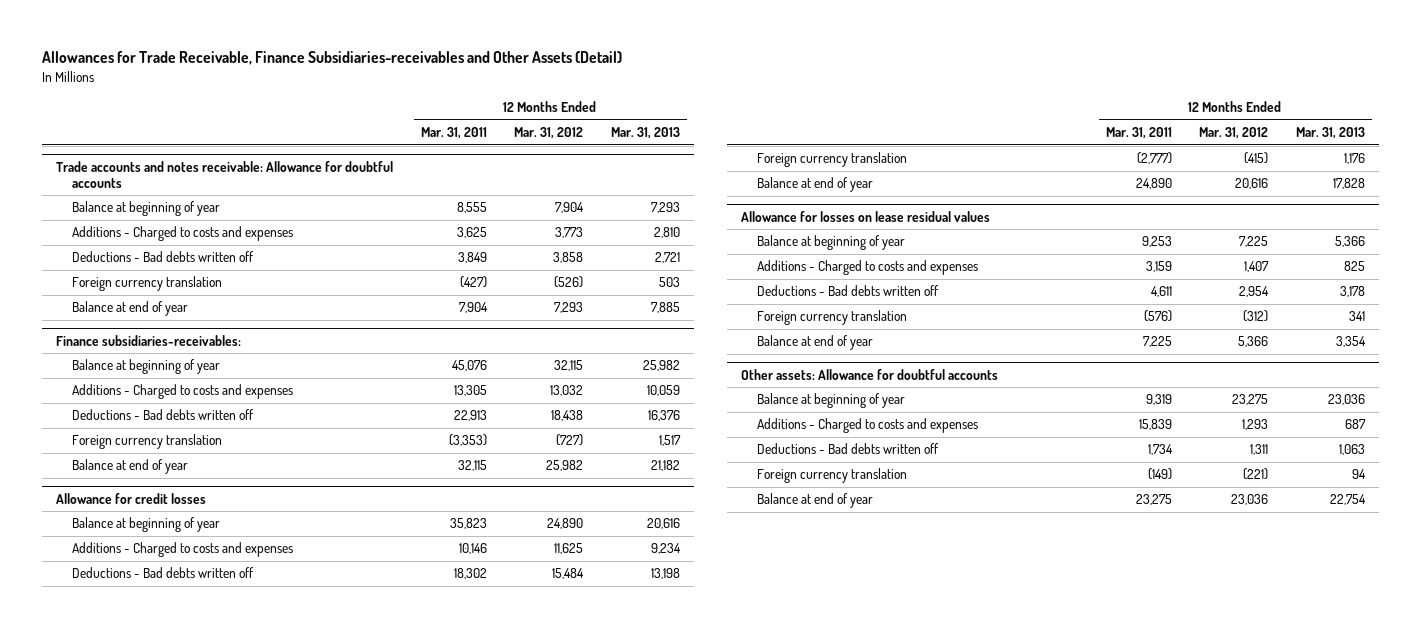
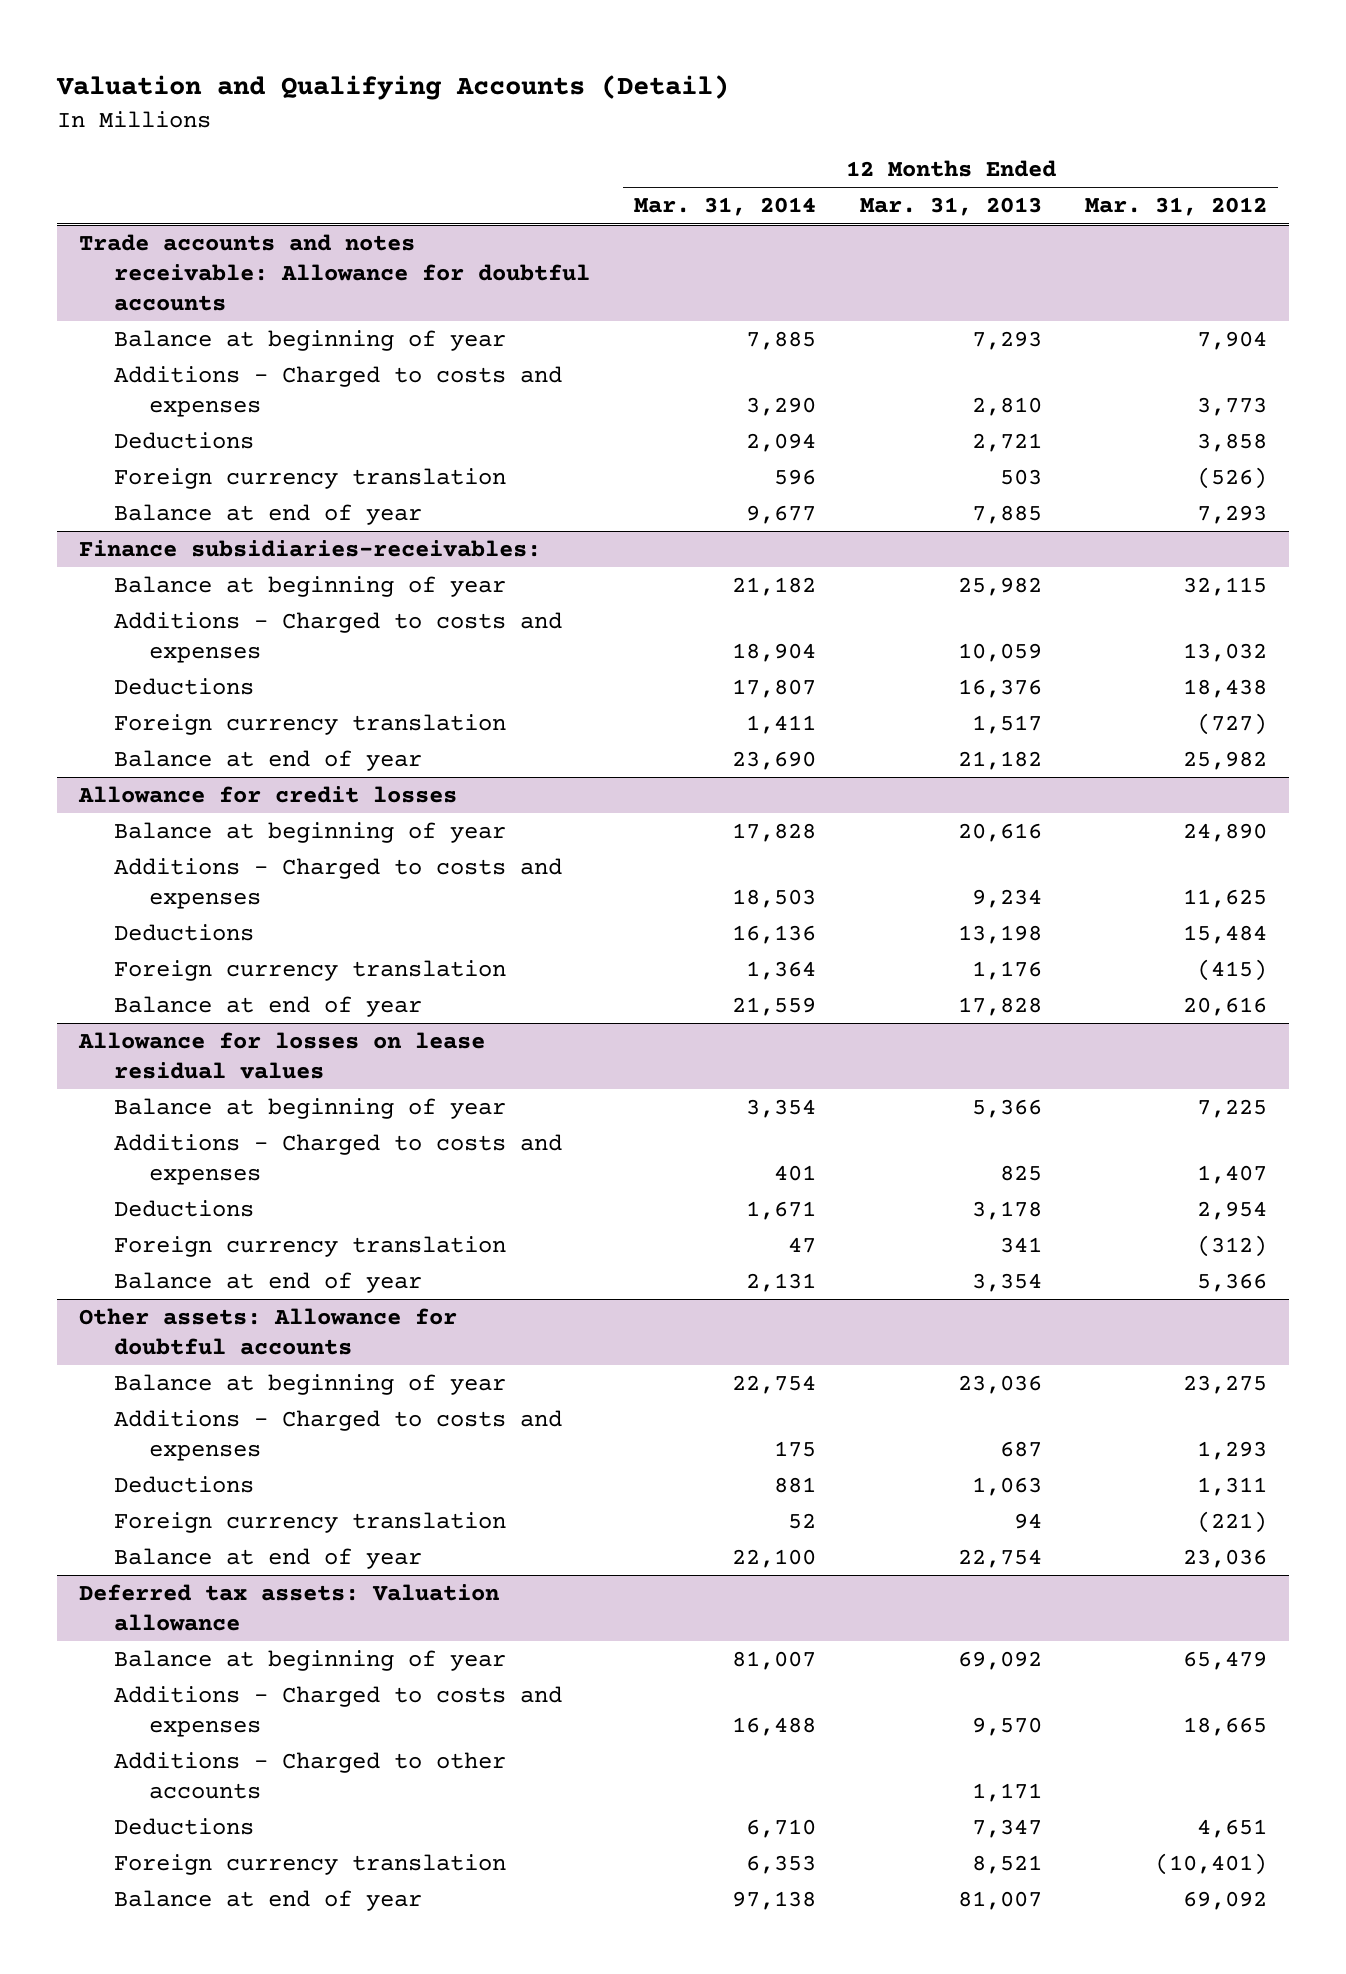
[42,51,623,66] Allowances for Trade Receivable, Finance Subsidiaries-receivables and Other Assets (Detail) -> [56,75,730,101] Valuation and Qualifying Accounts (Detail)
[420,127,487,140] Mar. 31, 2011 -> none
none -> [633,197,816,217] Mar. 31, 2014
[72,251,255,263] Deductions - Bad debts written off -> [114,432,255,450] Deductions
[72,409,255,421] Deductions - Bad debts written off -> [114,678,255,696] Deductions
[72,567,255,579] Deductions - Bad debts written off -> [114,924,255,942] Deductions
[757,285,940,297] Deductions - Bad debts written off -> [114,1200,255,1218] Deductions
[757,443,940,455] Deductions - Bad debts written off -> [114,1476,255,1494] Deductions
none -> [79,1584,501,1631] Deferred tax assets: Valuation allowance
none -> [114,1650,507,1672] Balance at beginning of year
none -> [114,1686,563,1737] Additions - Charged to costs and expenses
none -> [114,1752,507,1799] Additions - Charged to other accounts
none -> [114,1818,255,1836] Deductions
none -> [114,1854,507,1876] Foreign currency translation
none -> [114,1890,423,1912] Balance at end of year

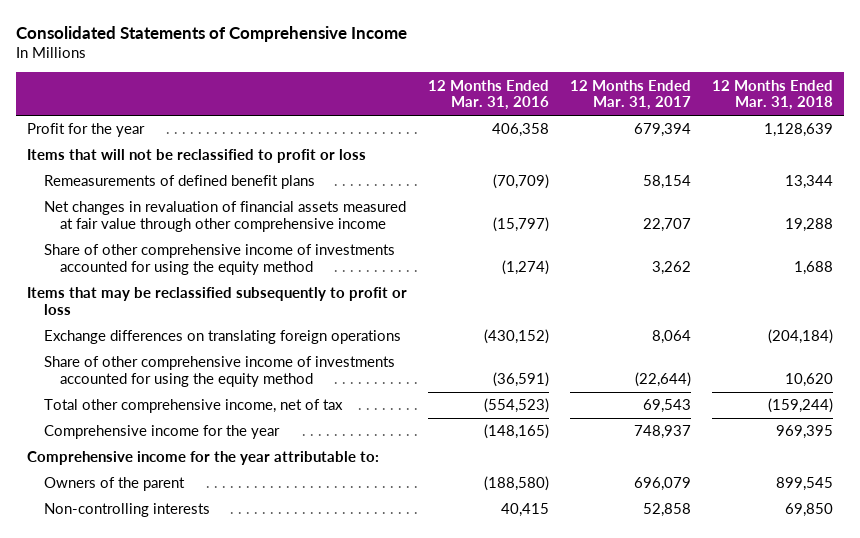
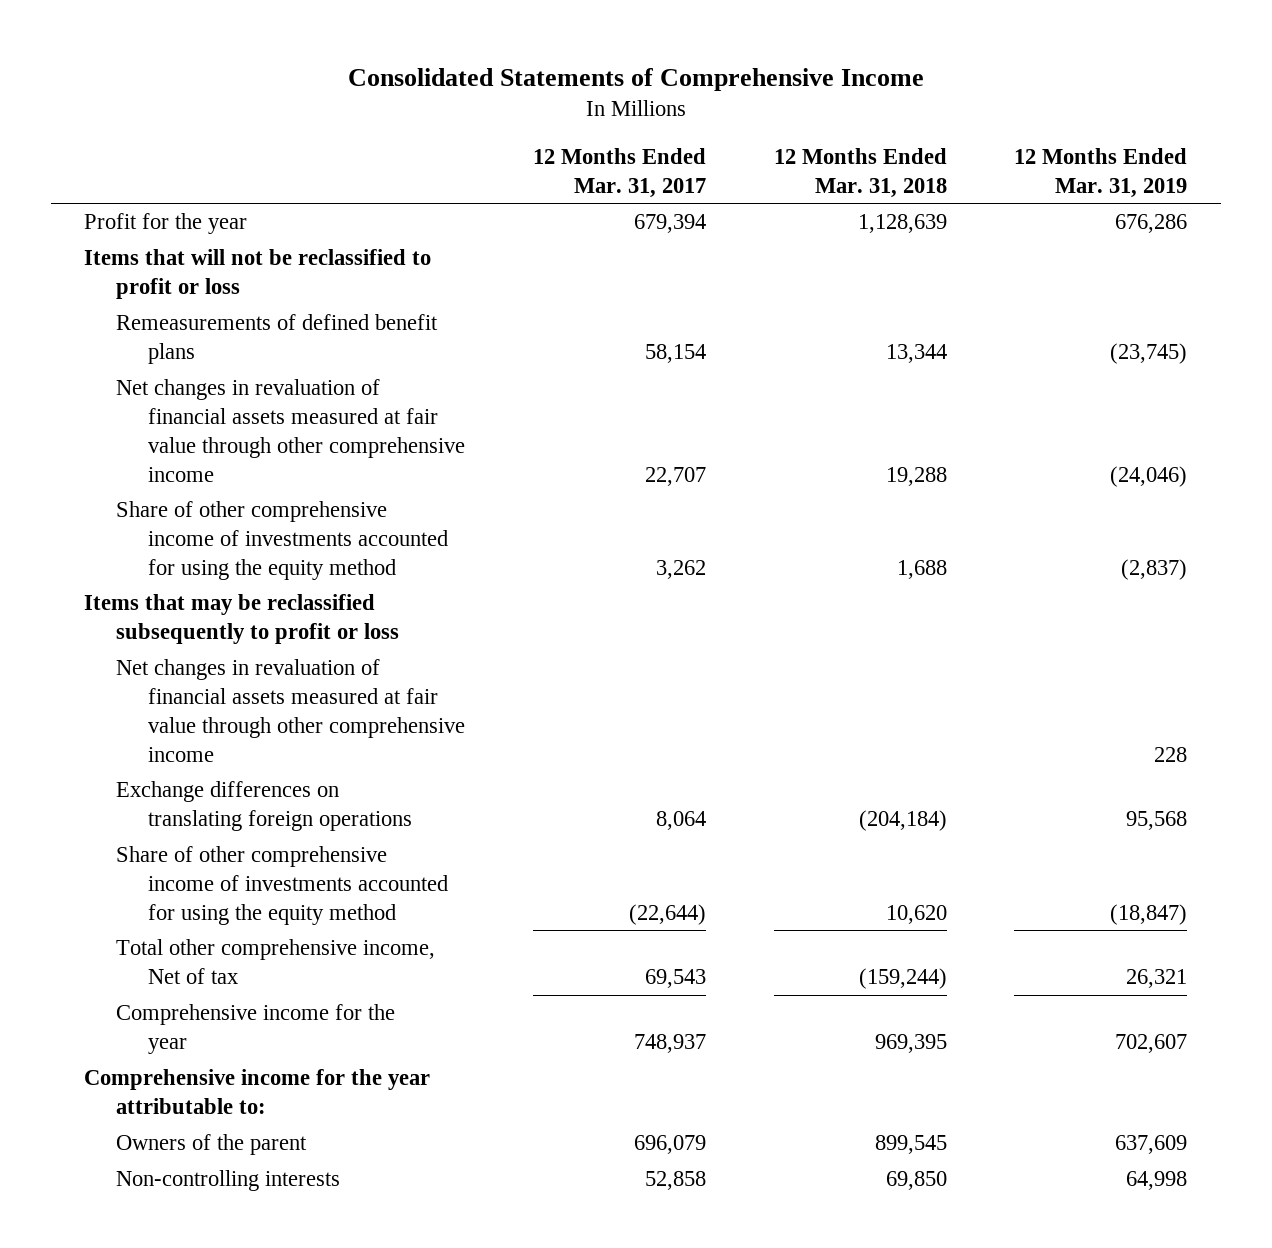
[428,79,550,111] 12 Months Ended Mar. 31, 2016 -> none
none -> [1014,148,1188,198] 12 Months Ended Mar. 31, 2019
none -> [116,659,466,762] Net changes in revaluation of financial assets measured at fair value through other comprehensive income
[43,399,343,414] Total other comprehensive income, net of tax -> [116,939,436,985] Total other comprehensive income, Net of tax

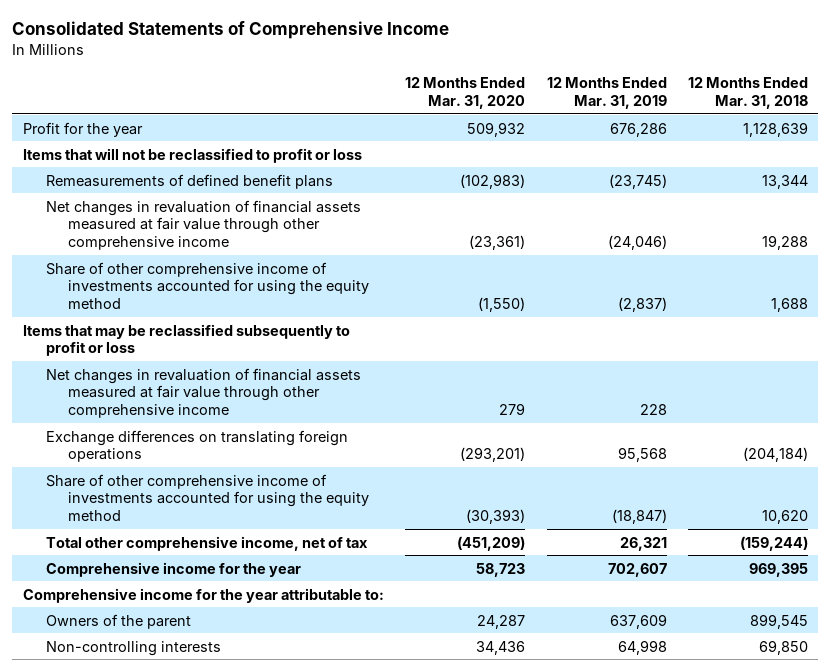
[532,148,706,198] 12 Months Ended Mar. 31, 2017 -> none
none -> [405,77,526,110] 12 Months Ended Mar. 31, 2020
[116,939,436,985] Total other comprehensive income, Net of tax -> [45,535,368,551] Total other comprehensive income, net of tax

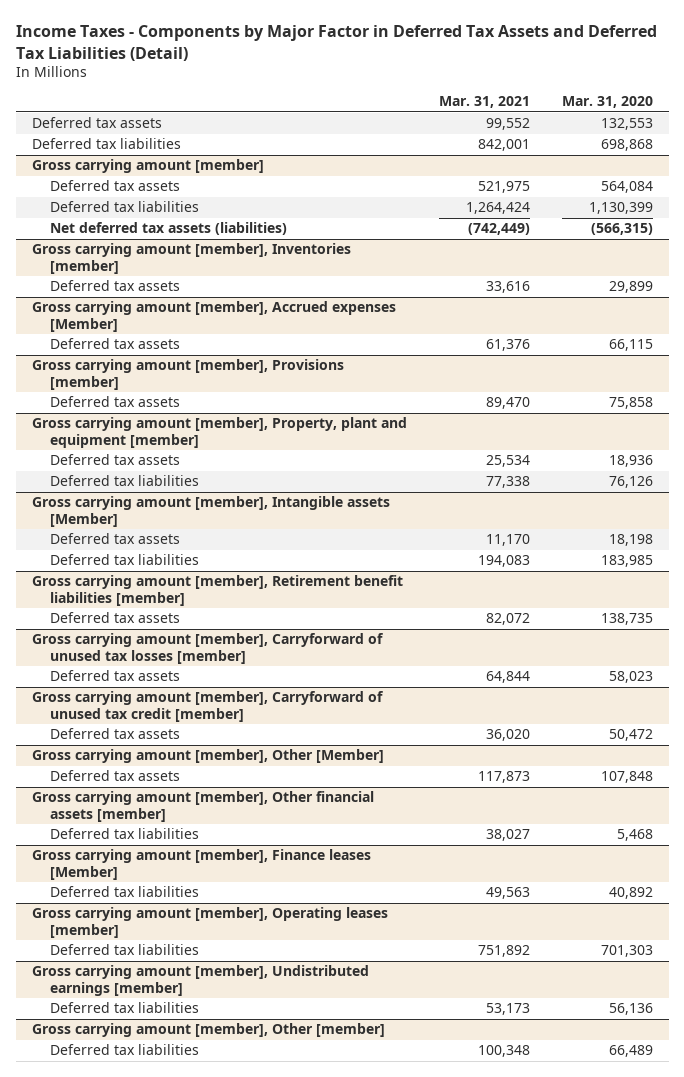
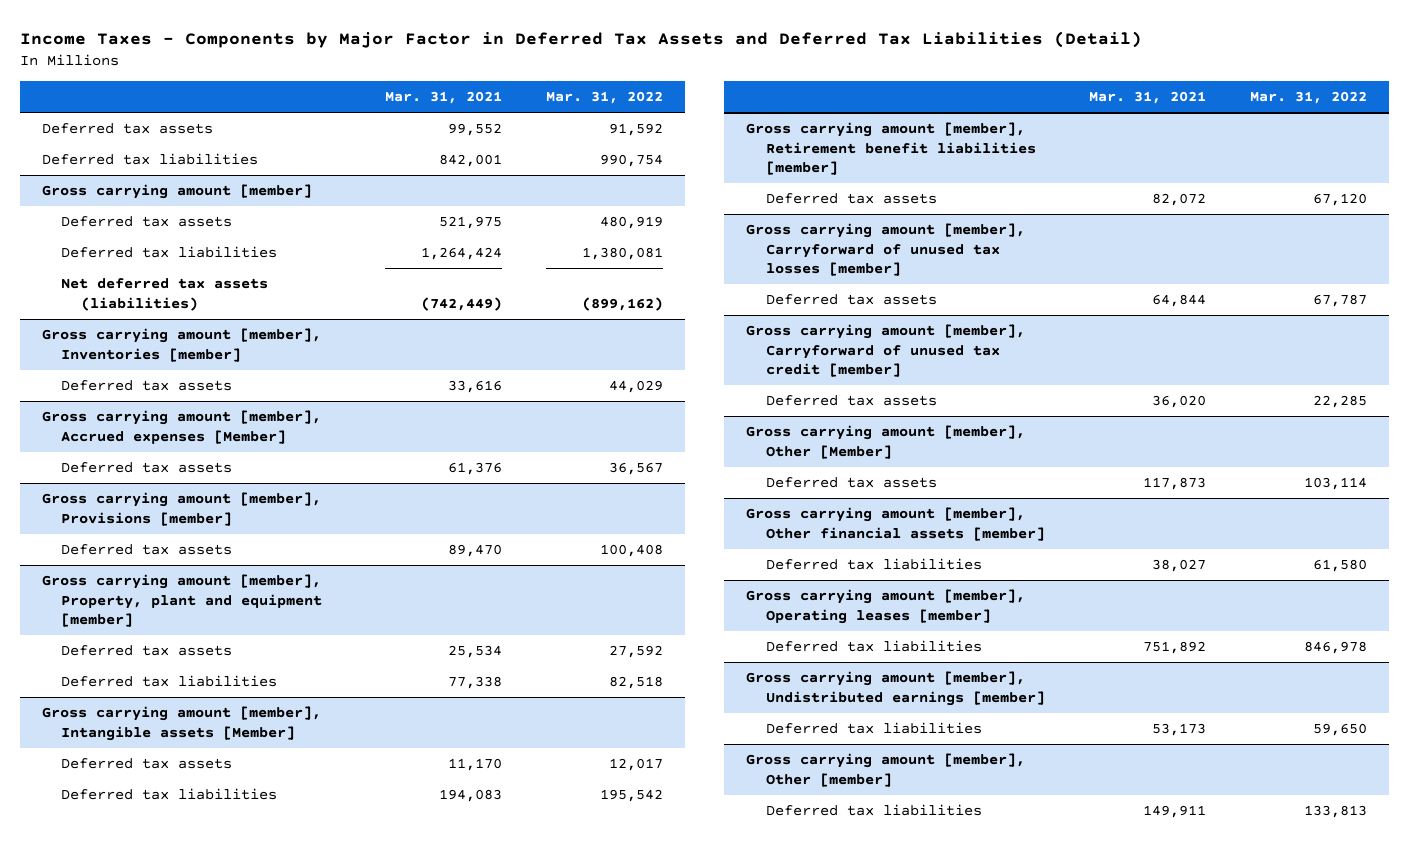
[561,96,653,109] Mar. 31, 2020 -> none
none -> [545,90,663,104] Mar. 31, 2022
[31,849,371,880] Gross carrying amount [member], Finance leases [Member] -> none
[49,886,199,898] Deferred tax liabilities -> none
[477,1045,530,1058] 100,348 -> [1143,805,1207,819] 149,911

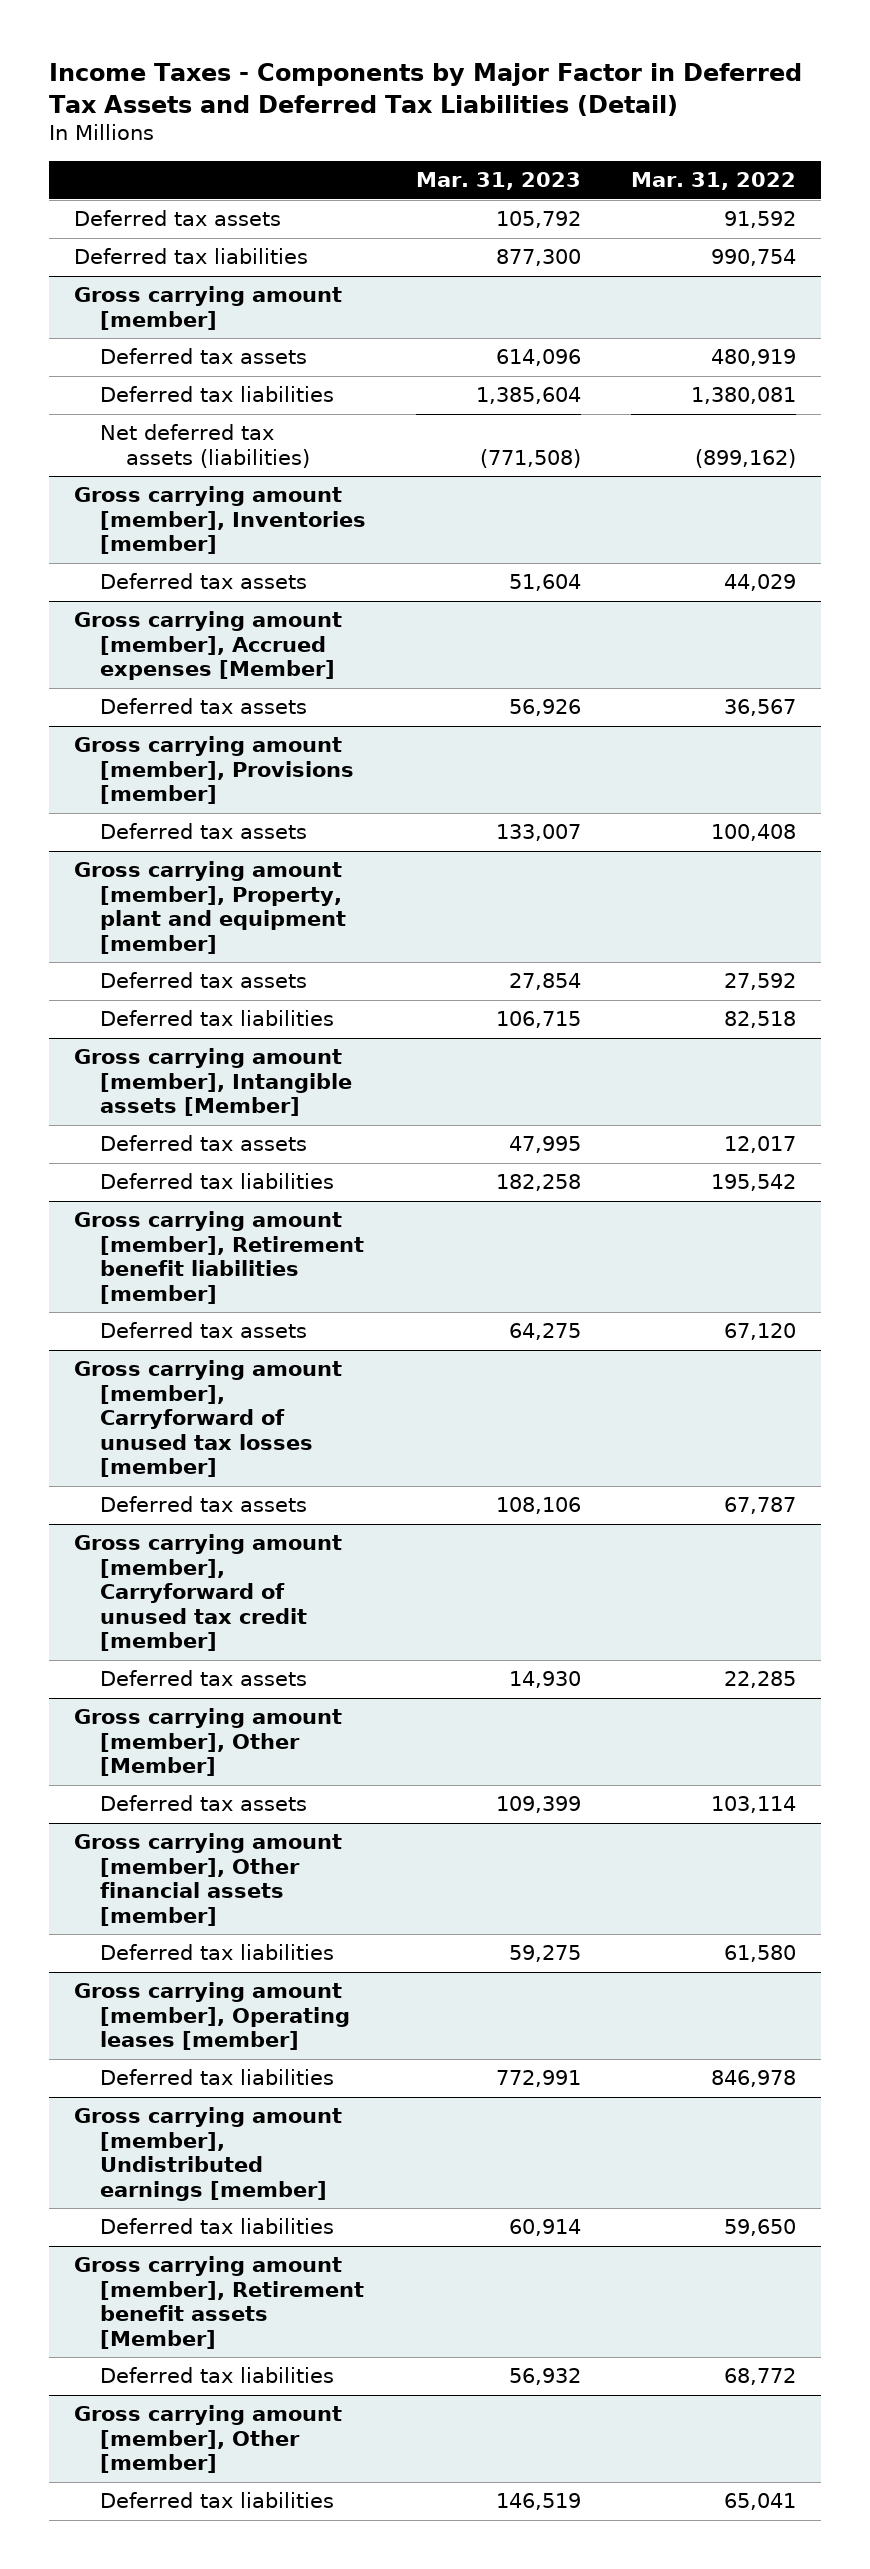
[384,90,502,104] Mar. 31, 2021 -> none
none -> [416,172,582,191] Mar. 31, 2023
none -> [74,2256,365,2349] Gross carrying amount [member], Retirement benefit assets [Member]
none -> [100,2367,335,2384] Deferred tax liabilities
[1304,805,1368,819] 133,813 -> [723,2493,796,2511] 65,041

